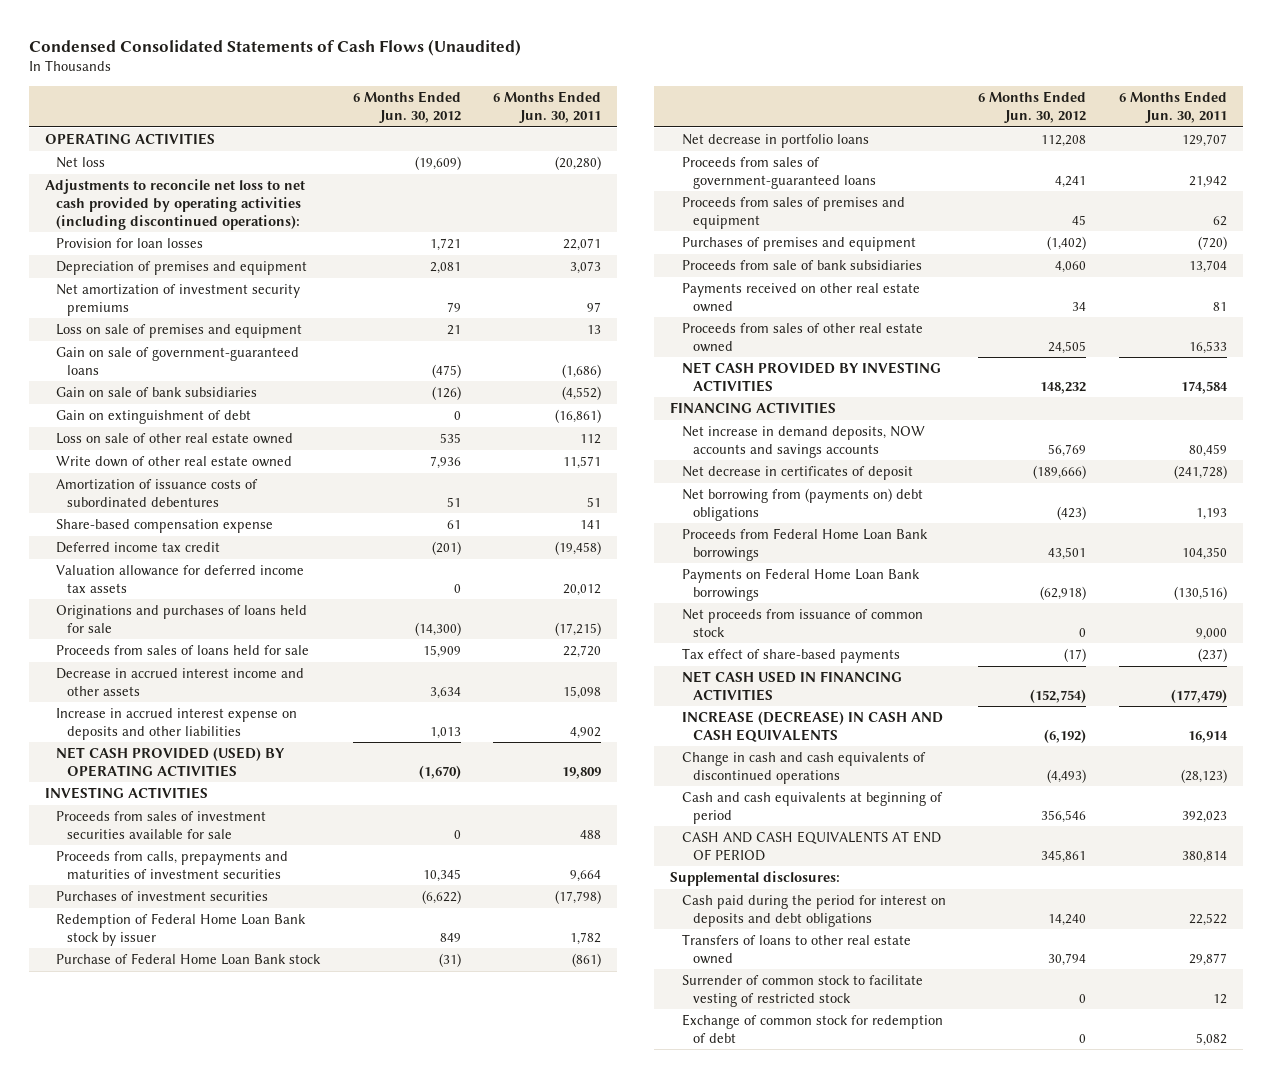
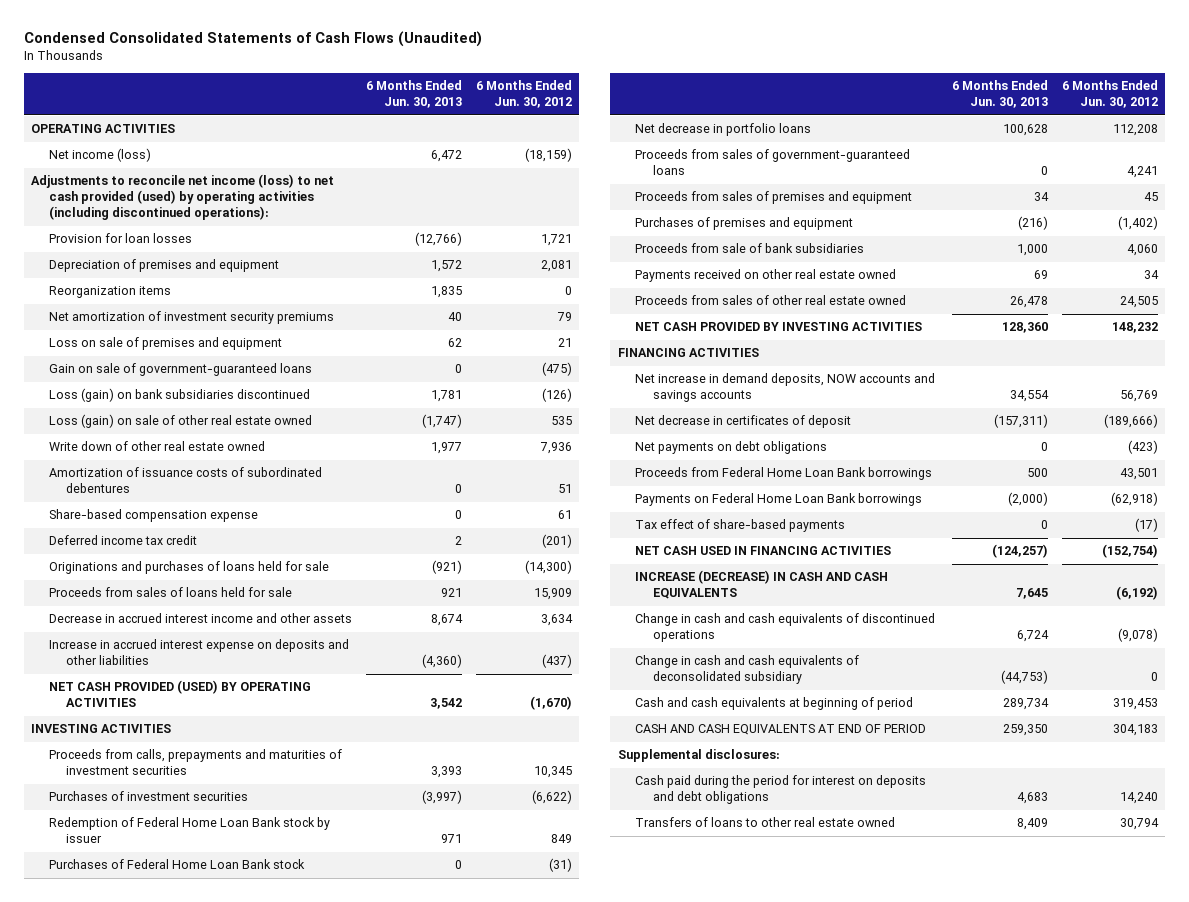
[493,91,602,124] 6 Months Ended Jun. 30, 2011 -> none
none -> [365,80,462,109] 6 Months Ended Jun. 30, 2013
[56,157,106,169] Net loss -> [48,148,151,163] Net income (loss)
[414,156,461,171] (19,609) -> [524,148,572,163] (18,159)
[44,179,305,230] Adjustments to reconcile net loss to net cash provided by operating activities (including discontinued operations): -> [31,174,335,221] Adjustments to reconcile net income (loss) to net cash provided (used) by operating activities (including discontinued operations):
none -> [48,286,171,299] Reorganization items
[56,410,252,425] Gain on extinguishment of debt -> none
[56,387,258,398] Gain on sale of bank subsidiaries -> [48,388,310,403] Loss (gain) on bank subsidiaries discontinued
[56,433,294,445] Loss on sale of other real estate owned -> [48,414,312,429] Loss (gain) on sale of other real estate owned
[56,565,305,593] Valuation allowance for deferred income tax assets -> none
[429,726,461,739] 1,013 -> [541,654,572,669] (437)
[56,811,267,839] Proceeds from sales of investment securities available for sale -> none
[56,953,322,966] Purchase of Federal Home Loan Bank stock -> [48,859,305,870] Purchases of Federal Home Loan Bank stock
[681,488,923,521] Net borrowing from (payments on) debt obligations -> [635,441,828,455] Net payments on debt obligations
[681,609,923,637] Net proceeds from issuance of common stock -> none
[1047,768,1087,783] (4,493) -> [1118,628,1159,643] (9,078)
none -> [635,655,860,685] Change in cash and cash equivalents of deconsolidated subsidiary
[1041,809,1087,823] 356,546 -> [1113,698,1159,711] 319,453
[1041,849,1087,863] 345,861 -> [1113,724,1159,737] 304,183
[681,975,923,1007] Surrender of common stock to facilitate vesting of restricted stock -> none
[681,1014,943,1043] Exchange of common stock for redemption of debt -> none

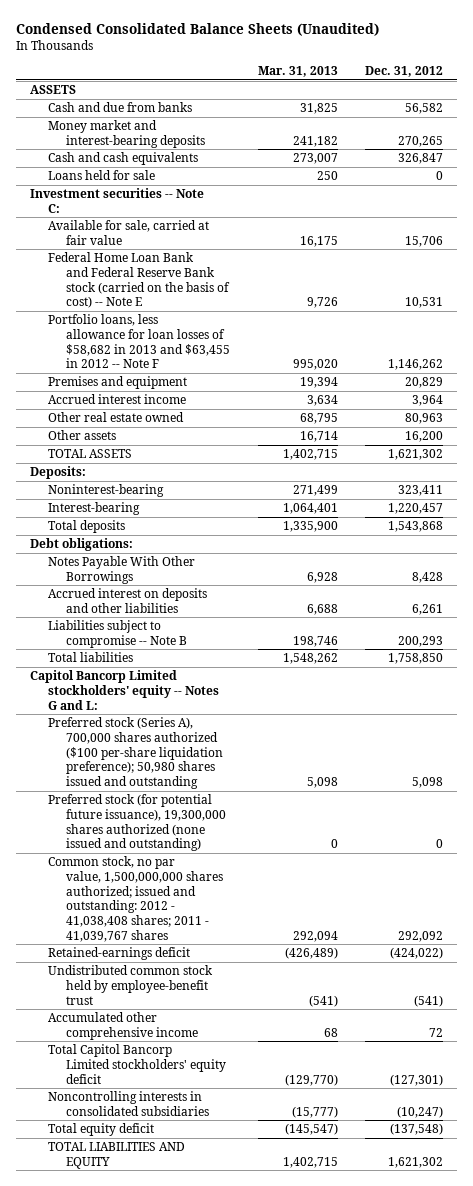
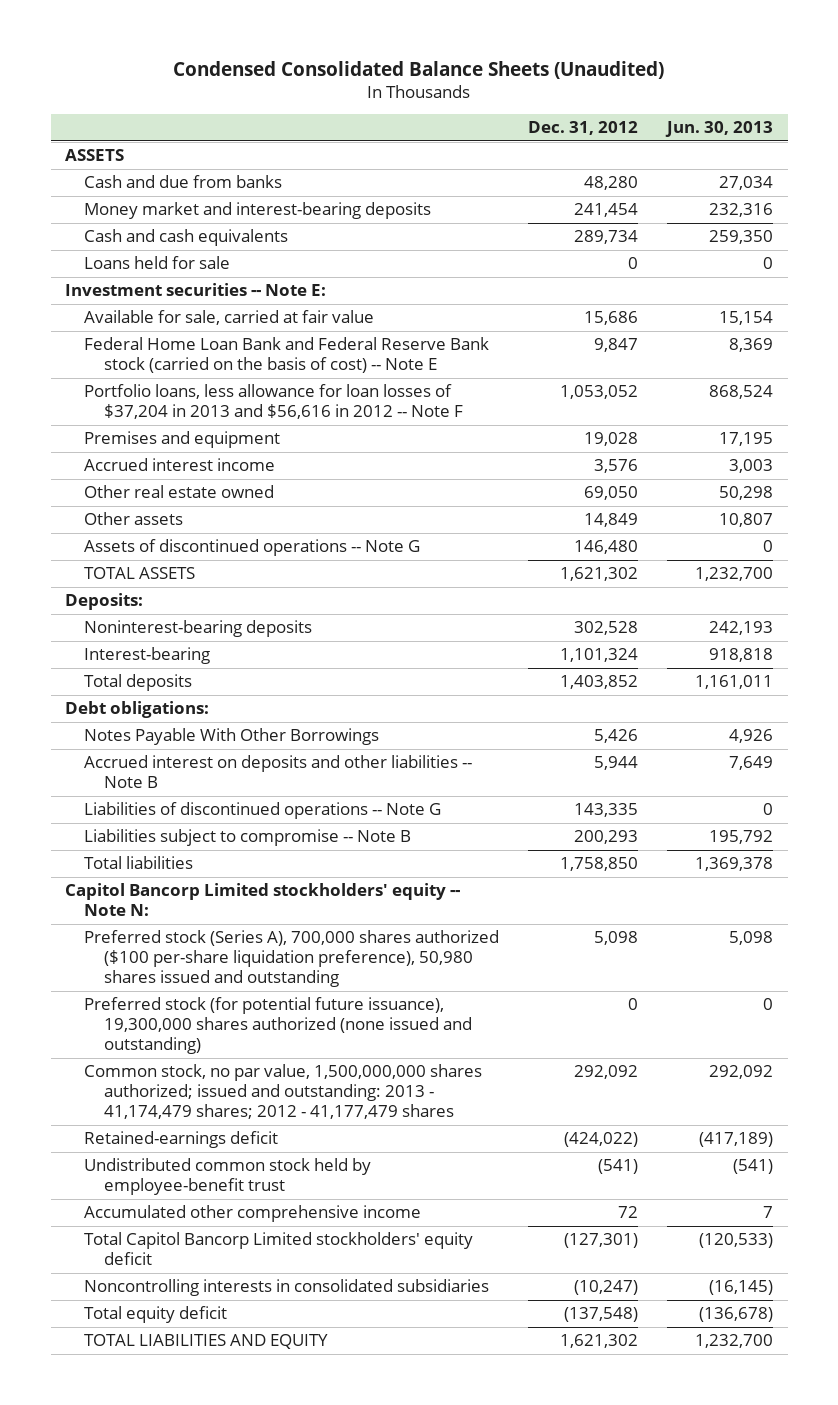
[257,66,338,78] Mar. 31, 2013 -> none
none -> [665,121,774,138] Jun. 30, 2013
[405,103,444,115] 56,582 -> [584,176,639,191] 48,280
[398,135,444,147] 270,265 -> [574,203,639,218] 241,454
[398,153,444,165] 326,847 -> [574,230,639,245] 289,734
[29,188,204,213] Investment securities -- Note C: -> [64,283,326,297] Investment securities -- Note E:
[405,235,444,247] 15,706 -> [584,311,639,326] 15,686
[405,297,444,309] 10,531 -> [594,338,639,353] 9,847
[47,314,230,369] Portfolio loans, less allowance for loan losses of $58,682 in 2013 and $63,455 in 2012 -- Note F -> [84,384,463,420] Portfolio loans, less allowance for loan losses of $37,204 in 2013 and $56,616 in 2012 -- Note F
[388,359,444,371] 1,146,262 -> [560,385,639,400] 1,053,052
[405,377,444,389] 20,829 -> [584,432,639,447] 19,028
[412,395,444,407] 3,964 -> [594,459,639,474] 3,576
[405,413,444,425] 80,963 -> [584,486,639,501] 69,050
[405,431,444,443] 16,200 -> [584,513,639,528] 14,849
none -> [84,539,421,557] Assets of discontinued operations -- Note G
[47,484,164,498] Noninterest-bearing -> [84,620,313,638] Noninterest-bearing deposits
[398,485,444,497] 323,411 -> [574,621,639,636] 302,528
[388,503,444,515] 1,220,457 -> [560,648,639,663] 1,101,324
[388,521,444,533] 1,543,868 -> [560,675,639,690] 1,403,852
[412,571,444,583] 8,428 -> [594,729,639,744] 5,426
[47,588,207,613] Accrued interest on deposits and other liabilities -> [84,755,473,789] Accrued interest on deposits and other liabilities -- Note B
[412,603,444,615] 6,261 -> [594,756,639,771] 5,944
none -> [84,802,442,820] Liabilities of discontinued operations -- Note G
[29,670,219,710] Capitol Bancorp Limited stockholders' equity -- Notes G and L: -> [64,883,460,917] Capitol Bancorp Limited stockholders' equity -- Note N:
[47,717,223,789] Preferred stock (Series A), 700,000 shares authorized ($100 per-share liquidation preference); 50,980 shares issued and outstanding -> [84,930,500,988] Preferred stock (Series A), 700,000 shares authorized ($100 per-share liquidation preference), 50,980 shares issued and outstanding
[47,856,223,942] Common stock, no par value, 1,500,000,000 shares authorized; issued and outstanding: 2012 - 41,038,408 shares; 2011 - 41,039,767 shares -> [84,1064,483,1120] Common stock, no par value, 1,500,000,000 shares authorized; issued and outstanding: 2013 - 41,174,479 shares; 2012 - 41,177,479 shares

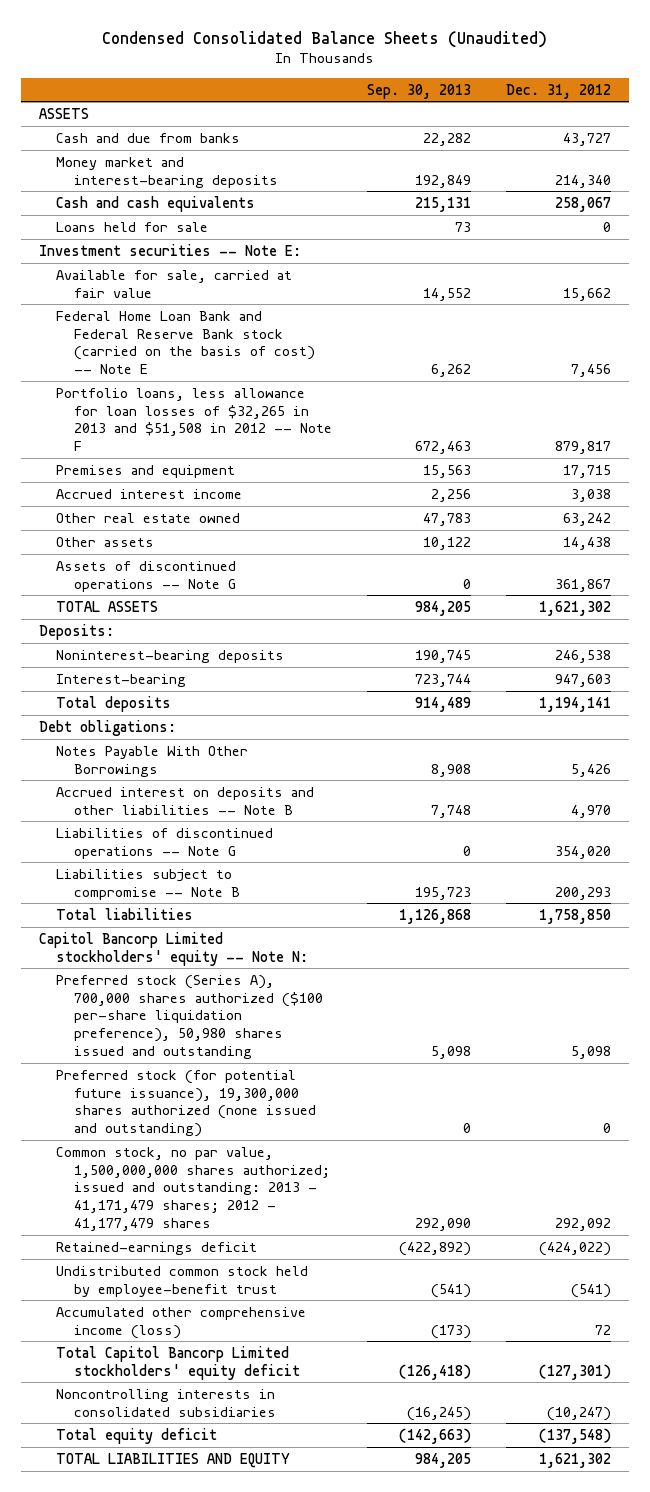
[665,121,774,138] Jun. 30, 2013 -> none
none -> [366,83,471,99] Sep. 30, 2013
[584,176,639,191] 48,280 -> [563,132,612,146] 43,727
[574,203,639,218] 241,454 -> [555,174,612,188] 214,340
[574,230,639,245] 289,734 -> [555,196,612,212] 258,067
[584,311,639,326] 15,686 -> [563,287,612,301] 15,662
[594,338,639,353] 9,847 -> [571,364,612,378] 7,456
[84,384,463,420] Portfolio loans, less allowance for loan losses of $37,204 in 2013 and $56,616 in 2012 -- Note F -> [56,387,332,452] Portfolio loans, less allowance for loan losses of $32,265 in 2013 and $51,508 in 2012 -- Note F
[560,385,639,400] 1,053,052 -> [555,441,612,455] 879,817
[584,432,639,447] 19,028 -> [563,464,612,478] 17,715
[594,459,639,474] 3,576 -> [571,488,612,502] 3,038
[584,486,639,501] 69,050 -> [563,512,612,526] 63,242
[584,513,639,528] 14,849 -> [563,536,612,550] 14,438
[574,540,639,555] 146,480 -> [555,578,612,592] 361,867
[574,621,639,636] 302,528 -> [555,649,612,663] 246,538
[560,648,639,663] 1,101,324 -> [555,673,612,687] 947,603
[560,675,639,690] 1,403,852 -> [539,696,612,712] 1,194,141
[594,756,639,771] 5,944 -> [571,804,612,818] 4,970
[574,803,639,818] 143,335 -> [555,845,612,859] 354,020
[84,1064,483,1120] Common stock, no par value, 1,500,000,000 shares authorized; issued and outstanding: 2013 - 41,174,479 shares; 2012 - 41,177,479 shares -> [56,1146,330,1231] Common stock, no par value, 1,500,000,000 shares authorized; issued and outstanding: 2013 - 41,171,479 shares; 2012 - 41,177,479 shares
[84,1205,422,1223] Accumulated other comprehensive income -> [56,1306,307,1339] Accumulated other comprehensive income (loss)

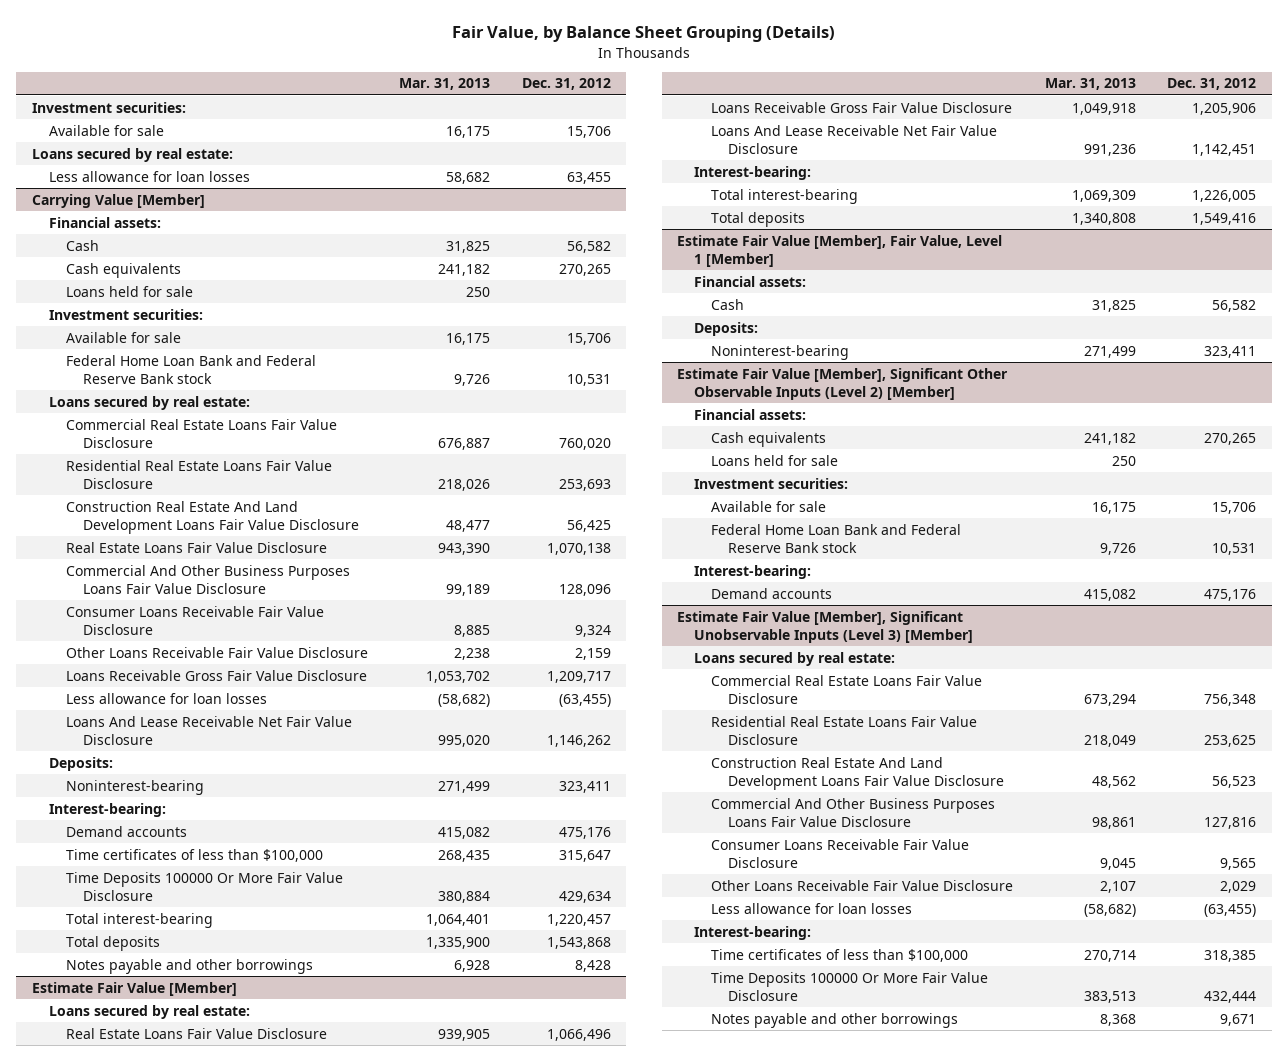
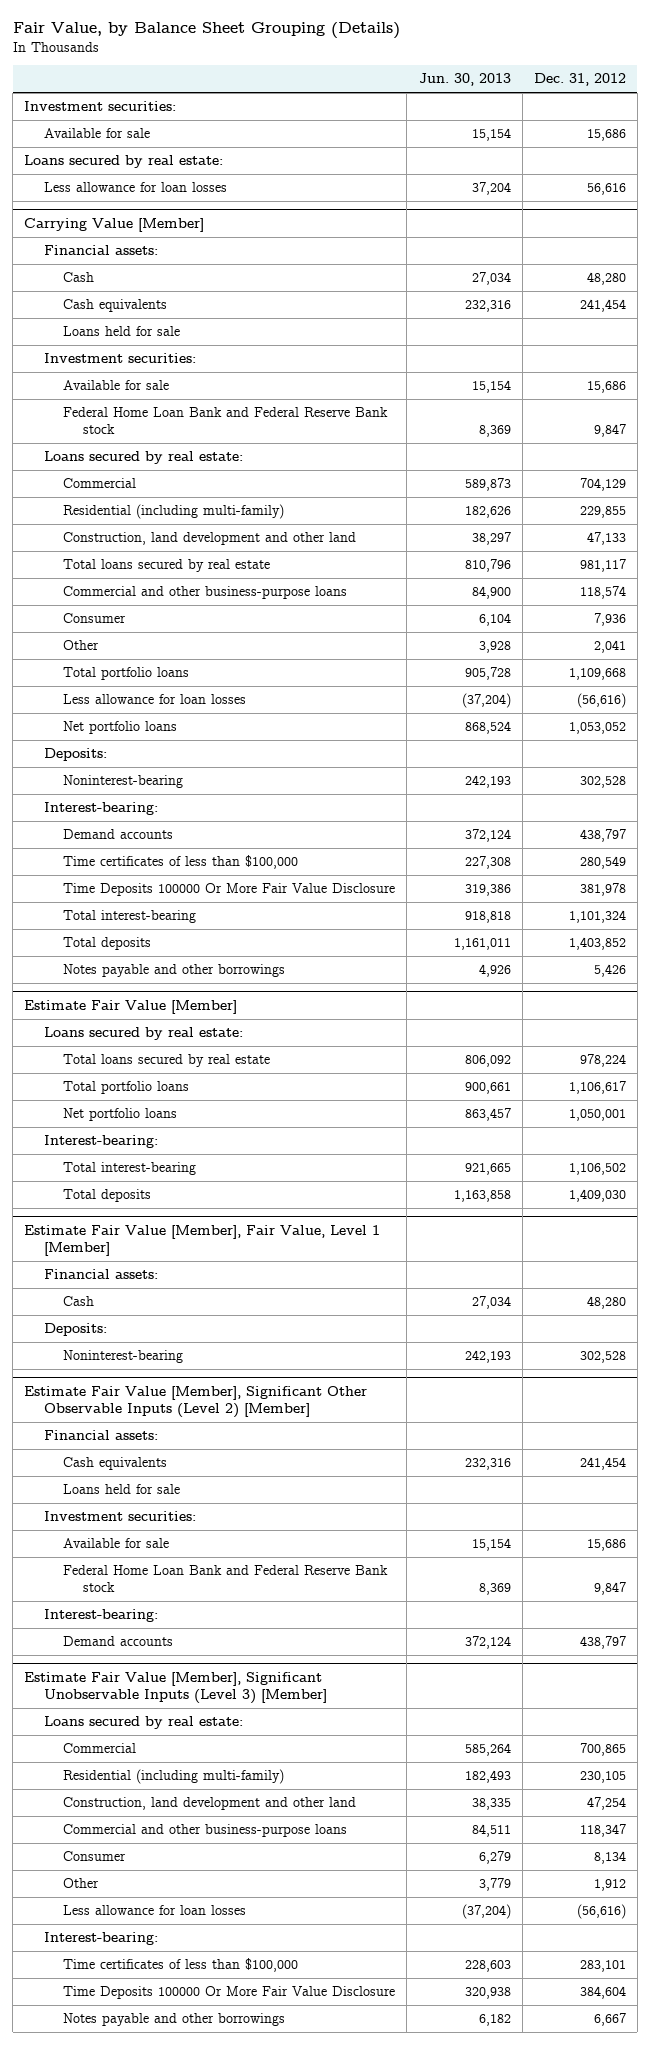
[399,78,491,91] Mar. 31, 2013 -> none
none -> [418,73,511,87] Jun. 30, 2013
[566,125,611,138] 15,706 -> [586,129,626,142] 15,686
[566,171,611,184] 63,455 -> [586,183,626,196] 56,616
[566,240,611,253] 56,582 -> [586,272,626,286] 48,280
[558,263,611,276] 270,265 -> [579,299,626,313] 241,454
[566,332,611,345] 15,706 -> [586,381,626,394] 15,686
[566,373,611,386] 10,531 -> [593,424,626,438] 9,847
[65,418,337,448] Commercial Real Estate Loans Fair Value Disclosure -> none
[65,459,332,489] Residential Real Estate Loans Fair Value Disclosure -> none
[65,605,324,635] Consumer Loans Receivable Fair Value Disclosure -> none
[65,646,368,658] Other Loans Receivable Fair Value Disclosure -> none
[65,669,367,681] Loans Receivable Gross Fair Value Disclosure -> none
none -> [63,478,137,489] Commercial
none -> [63,504,285,520] Residential (including multi-family)
[65,500,359,534] Construction Real Estate And Land Development Loans Fair Value Disclosure -> [63,532,357,546] Construction, land development and other land
[566,519,611,532] 56,425 -> [586,532,626,546] 47,133
[65,541,327,553] Real Estate Loans Fair Value Disclosure -> [63,559,271,573] Total loans secured by real estate
[546,542,611,555] 1,070,138 -> [579,559,626,573] 981,117
[65,564,350,594] Commercial And Other Business Purposes Loans Fair Value Disclosure -> [63,586,348,600] Commercial and other business-purpose loans
[558,583,611,596] 128,096 -> [579,586,626,600] 118,574
none -> [63,613,127,624] Consumer
none -> [63,640,100,651] Other
none -> [63,667,190,681] Total portfolio loans
[558,693,611,707] (63,455) -> [576,693,626,709] (56,616)
[65,715,352,745] Loans And Lease Receivable Net Fair Value Disclosure -> [63,721,178,735] Net portfolio loans
[546,734,611,747] 1,146,262 -> [568,722,626,735] 1,053,052
[558,780,611,793] 323,411 -> [579,776,626,789] 302,528
[558,826,611,839] 475,176 -> [579,829,626,843] 438,797
[558,849,611,862] 315,647 -> [579,856,626,870] 280,549
[558,890,611,903] 429,634 -> [579,883,626,897] 381,978
[546,913,611,926] 1,220,457 -> [568,910,626,924] 1,101,324
[546,936,611,949] 1,543,868 -> [568,937,626,951] 1,403,852
[574,959,611,972] 8,428 -> [593,964,626,978] 5,426
[711,101,1013,113] Loans Receivable Gross Fair Value Disclosure -> none
[65,1027,327,1039] Real Estate Loans Fair Value Disclosure -> [63,1054,271,1068] Total loans secured by real estate
[546,1028,611,1041] 1,066,496 -> [579,1054,626,1068] 978,224
none -> [63,1081,190,1095] Total portfolio loans
[711,124,998,154] Loans And Lease Receivable Net Fair Value Disclosure -> [63,1108,178,1122] Net portfolio loans
[1192,143,1257,156] 1,142,451 -> [568,1109,626,1122] 1,050,001
[1192,189,1257,202] 1,226,005 -> [568,1163,626,1176] 1,106,502
[1192,212,1257,225] 1,549,416 -> [568,1189,626,1203] 1,409,030
[1212,299,1257,312] 56,582 -> [586,1296,626,1310] 48,280
[1204,345,1257,358] 323,411 -> [579,1351,626,1364] 302,528
[1204,432,1257,445] 270,265 -> [579,1457,626,1471] 241,454
[1212,501,1257,514] 15,706 -> [586,1539,626,1552] 15,686
[1212,542,1257,555] 10,531 -> [593,1582,626,1596] 9,847
[1204,588,1257,601] 475,176 -> [579,1636,626,1650] 438,797
[711,674,983,704] Commercial Real Estate Loans Fair Value Disclosure -> none
[711,715,978,745] Residential Real Estate Loans Fair Value Disclosure -> none
[711,838,970,868] Consumer Loans Receivable Fair Value Disclosure -> none
[711,879,1014,891] Other Loans Receivable Fair Value Disclosure -> none
none -> [63,1743,137,1754] Commercial
none -> [63,1769,285,1785] Residential (including multi-family)
[711,756,1005,790] Construction Real Estate And Land Development Loans Fair Value Disclosure -> [63,1797,357,1811] Construction, land development and other land
[1212,775,1257,788] 56,523 -> [586,1797,626,1811] 47,254
[711,797,996,827] Commercial And Other Business Purposes Loans Fair Value Disclosure -> [63,1824,348,1838] Commercial and other business-purpose loans
[1204,816,1257,829] 127,816 -> [579,1824,626,1838] 118,347
none -> [63,1851,127,1862] Consumer
none -> [63,1878,100,1889] Other
[1204,903,1257,917] (63,455) -> [576,1904,626,1920] (56,616)
[1204,949,1257,962] 318,385 -> [579,1960,626,1973] 283,101
[1204,990,1257,1003] 432,444 -> [579,1986,626,2000] 384,604
[1220,1013,1257,1026] 9,671 -> [593,2013,626,2027] 6,667

